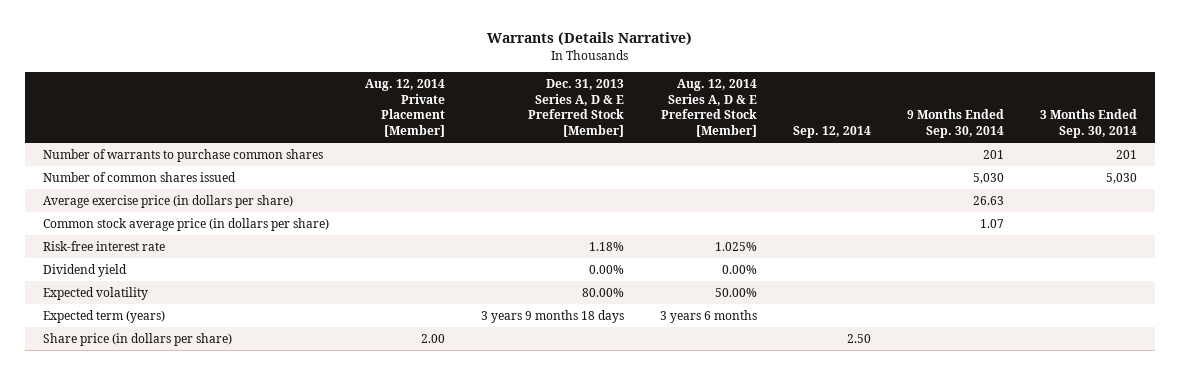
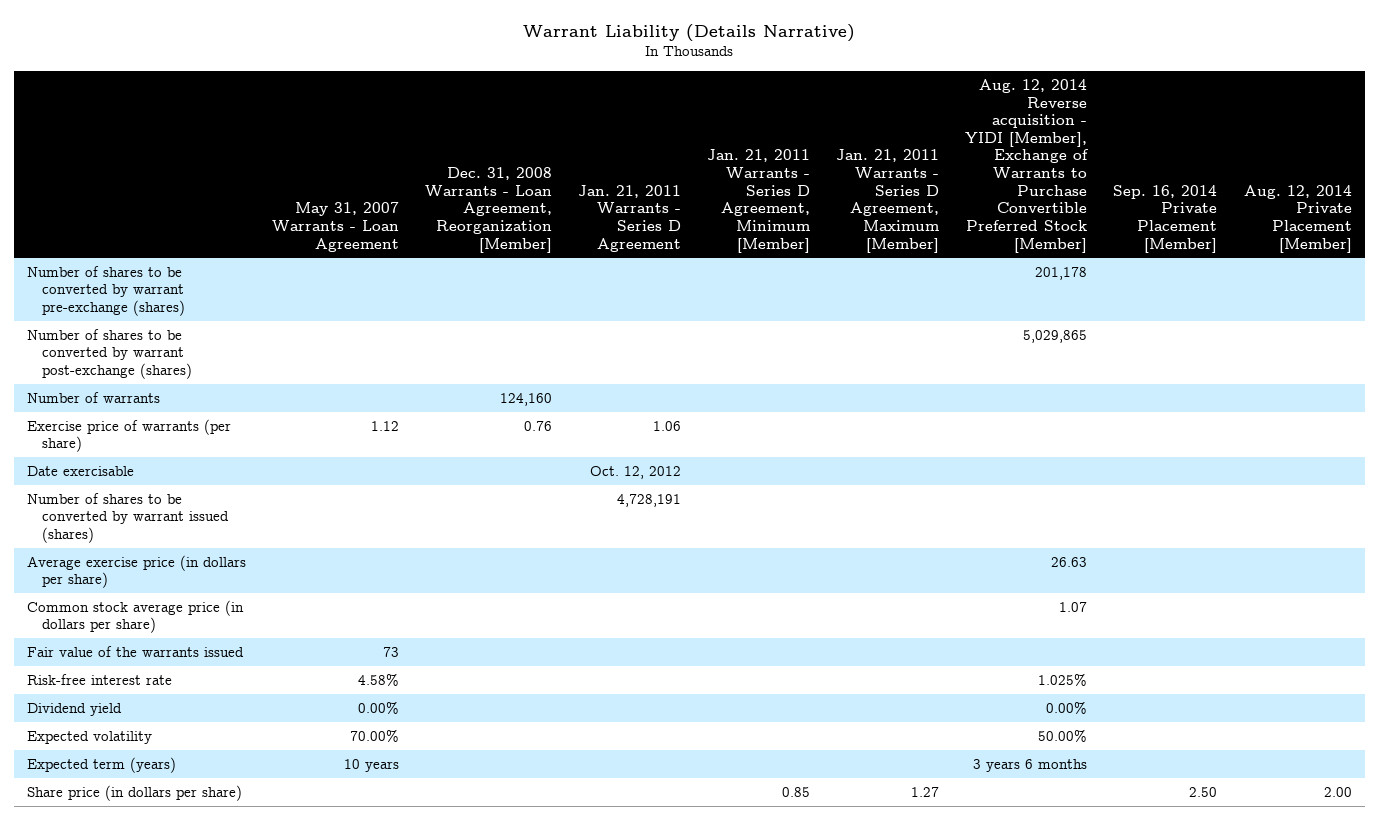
[486,32,692,46] Warrants (Details Narrative) -> [523,23,856,42] Warrant Liability (Details Narrative)
[527,78,624,138] Dec. 31, 2013 Series A, D & E Preferred Stock [Member] -> none
[660,78,757,138] Aug. 12, 2014 Series A, D & E Preferred Stock [Member] -> none
[792,126,871,139] Sep. 12, 2014 -> none
[906,109,1004,139] 9 Months Ended Sep. 30, 2014 -> none
[1039,109,1137,139] 3 Months Ended Sep. 30, 2014 -> none
none -> [272,202,400,252] May 31, 2007 Warrants - Loan Agreement
none -> [425,167,553,253] Dec. 31, 2008 Warrants - Loan Agreement, Reorganization [Member]
none -> [578,184,682,252] Jan. 21, 2011 Warrants - Series D Agreement
none -> [707,149,811,253] Jan. 21, 2011 Warrants - Series D Agreement, Minimum [Member]
none -> [836,149,940,253] Jan. 21, 2011 Warrants - Series D Agreement, Maximum [Member]
none -> [965,78,1090,253] Aug. 12, 2014 Reverse acquisition - YIDI [Member], Exchange of Warrants to Purchase Convertible Preferred Stock [Member]
none -> [1113,184,1218,253] Sep. 16, 2014 Private Placement [Member]
[42,149,323,163] Number of warrants to purchase common shares -> none
none -> [26,265,185,317] Number of shares to be converted by warrant pre-exchange (shares)
none -> [26,328,192,380] Number of shares to be converted by warrant post-exchange (shares)
none -> [26,391,160,403] Number of warrants
none -> [26,418,231,453] Exercise price of warrants (per share)
none -> [26,465,134,476] Date exercisable
[42,172,236,183] Number of common shares issued -> [26,492,229,544] Number of shares to be converted by warrant issued (shares)
none -> [26,645,244,657] Fair value of the warrants issued

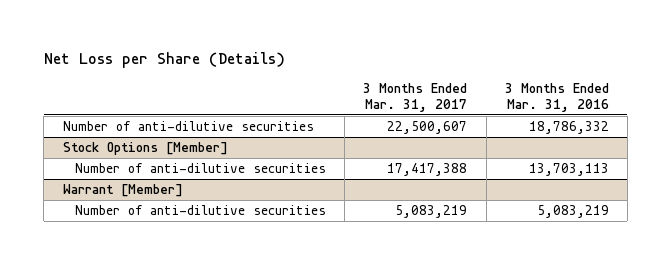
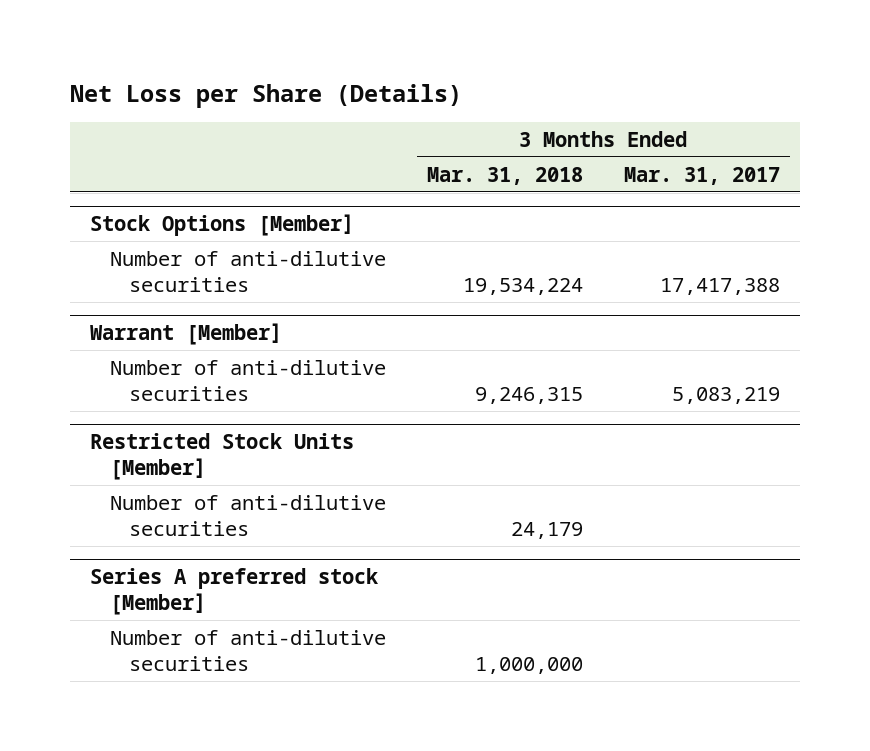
[504,82,609,113] 3 Months Ended Mar. 31, 2016 -> none
none -> [426,166,583,185] Mar. 31, 2018
[62,120,314,131] Number of anti-dilutive securities -> none
none -> [90,432,355,480] Restricted Stock Units [Member]
none -> [109,494,386,536] Number of anti-dilutive securities
none -> [90,567,379,615] Series A preferred stock [Member]
none -> [109,629,386,671] Number of anti-dilutive securities

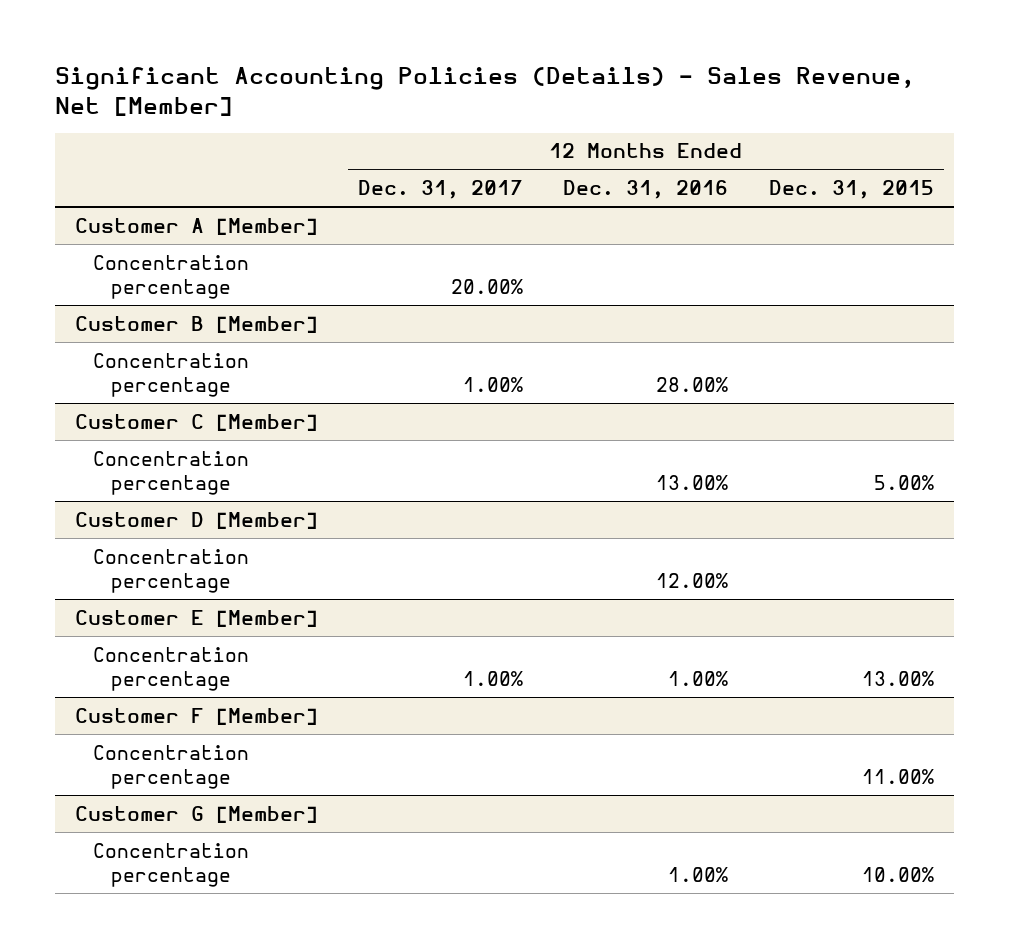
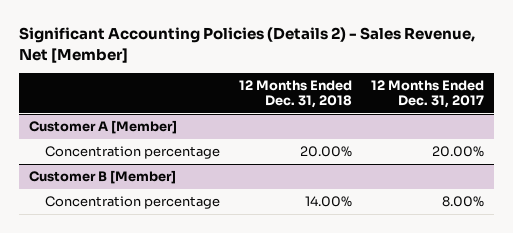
[54,67,915,116] Significant Accounting Policies (Details) - Sales Revenue, Net [Member] -> [19,27,476,63] Significant Accounting Policies (Details 2) - Sales Revenue, Net [Member]
[563,179,729,199] Dec. 31, 2016 -> none
[768,179,934,199] Dec. 31, 2015 -> none
none -> [239,79,353,109] 12 Months Ended Dec. 31, 2018
[74,413,318,431] Customer C [Member] -> none
[92,450,249,495] Concentration percentage -> none
[74,511,318,529] Customer D [Member] -> none
[92,548,249,593] Concentration percentage -> none
[74,609,318,627] Customer E [Member] -> none
[92,646,249,691] Concentration percentage -> none
[74,707,318,725] Customer F [Member] -> none
[92,744,249,789] Concentration percentage -> none
[74,805,318,823] Customer G [Member] -> none
[92,842,249,887] Concentration percentage -> none
[463,376,524,392] 1.00% -> [442,196,485,208] 8.00%

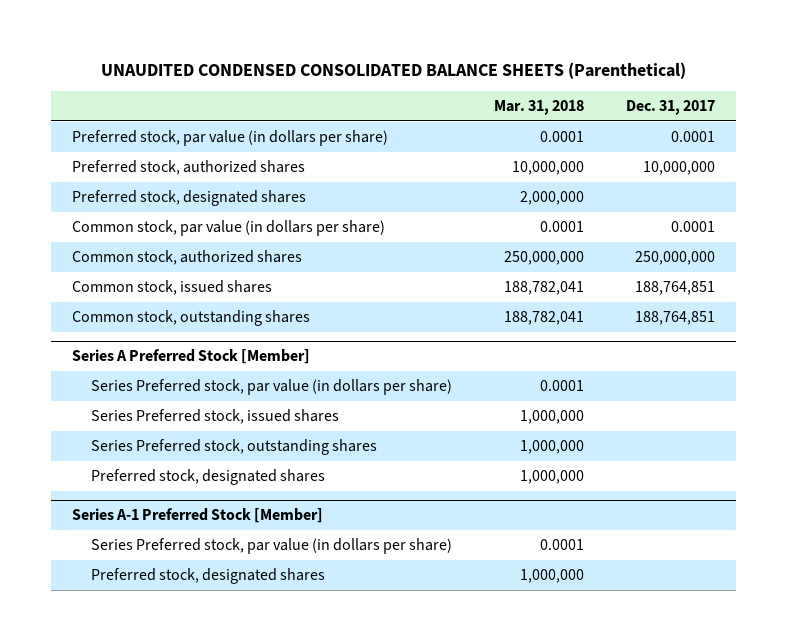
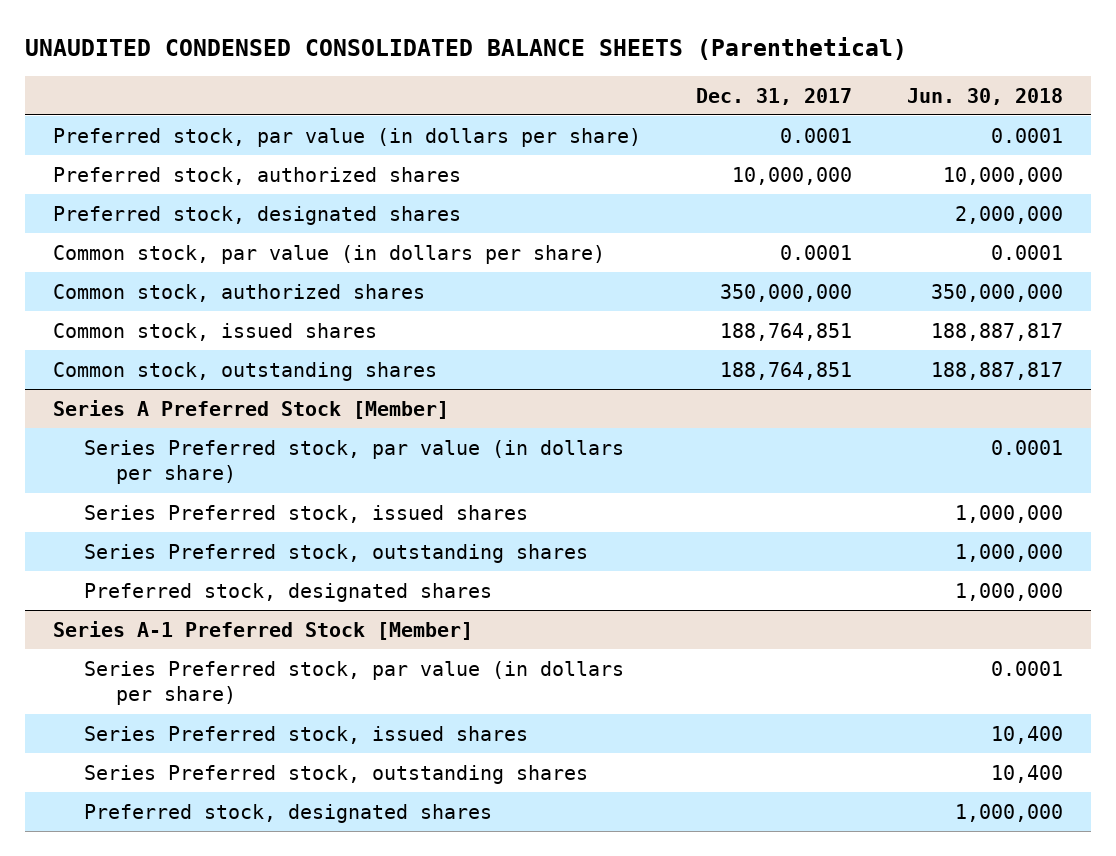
[493,100,584,116] Mar. 31, 2018 -> none
none -> [907,87,1064,105] Jun. 30, 2018
[635,251,716,266] 250,000,000 -> [719,283,852,302] 350,000,000
none -> [84,725,529,744] Series Preferred stock, issued shares
none -> [84,764,589,784] Series Preferred stock, outstanding shares

